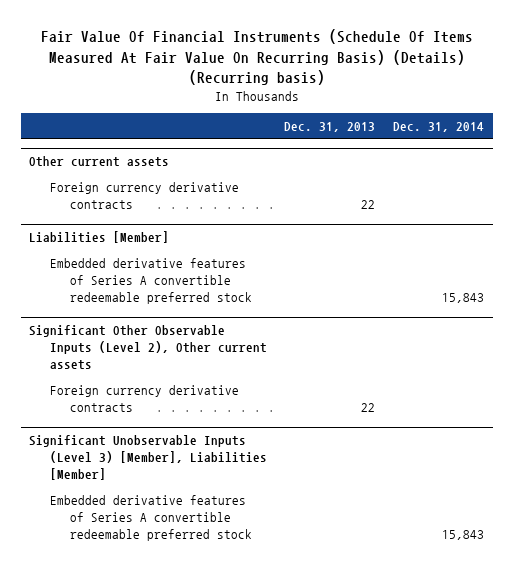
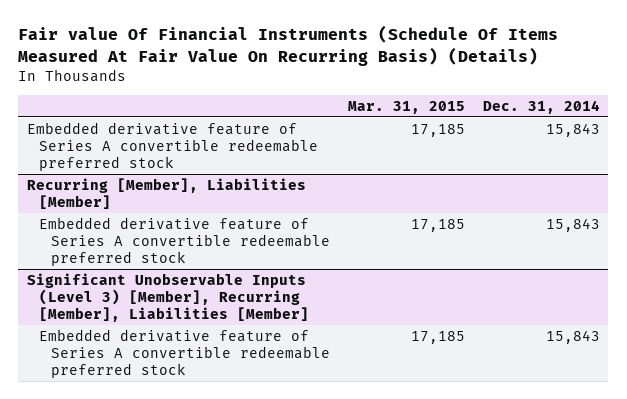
[40,29,473,86] Fair Value Of Financial Instruments (Schedule Of Items Measured At Fair Value On Recurring Basis) (Details) (Recurring basis) -> [18,25,559,67] Fair value Of Financial Instruments (Schedule Of Items Measured At Fair Value On Recurring Basis) (Details)
[284,122,376,133] Dec. 31, 2013 -> none
none -> [347,100,465,114] Mar. 31, 2015
[29,156,170,168] Other current assets -> none
[49,182,239,209] Foreign currency derivative contracts -> none
[29,325,267,370] Significant Other Observable Inputs (Level 2), Other current assets -> none
[49,385,239,412] Foreign currency derivative contracts -> none
none -> [27,121,319,171] Embedded derivative feature of Series A convertible redeemable preferred stock
[29,231,170,244] Liabilities [Member] -> [27,177,307,209] Recurring [Member], Liabilities [Member]
[49,258,252,304] Embedded derivative features of Series A convertible redeemable preferred stock -> [39,216,330,266] Embedded derivative feature of Series A convertible redeemable preferred stock
[29,435,267,480] Significant Unobservable Inputs (Level 3) [Member], Liabilities [Member] -> [27,272,310,322] Significant Unobservable Inputs (Level 3) [Member], Recurring [Member], Liabilities [Member]
[49,495,252,541] Embedded derivative features of Series A convertible redeemable preferred stock -> [39,328,330,378] Embedded derivative feature of Series A convertible redeemable preferred stock

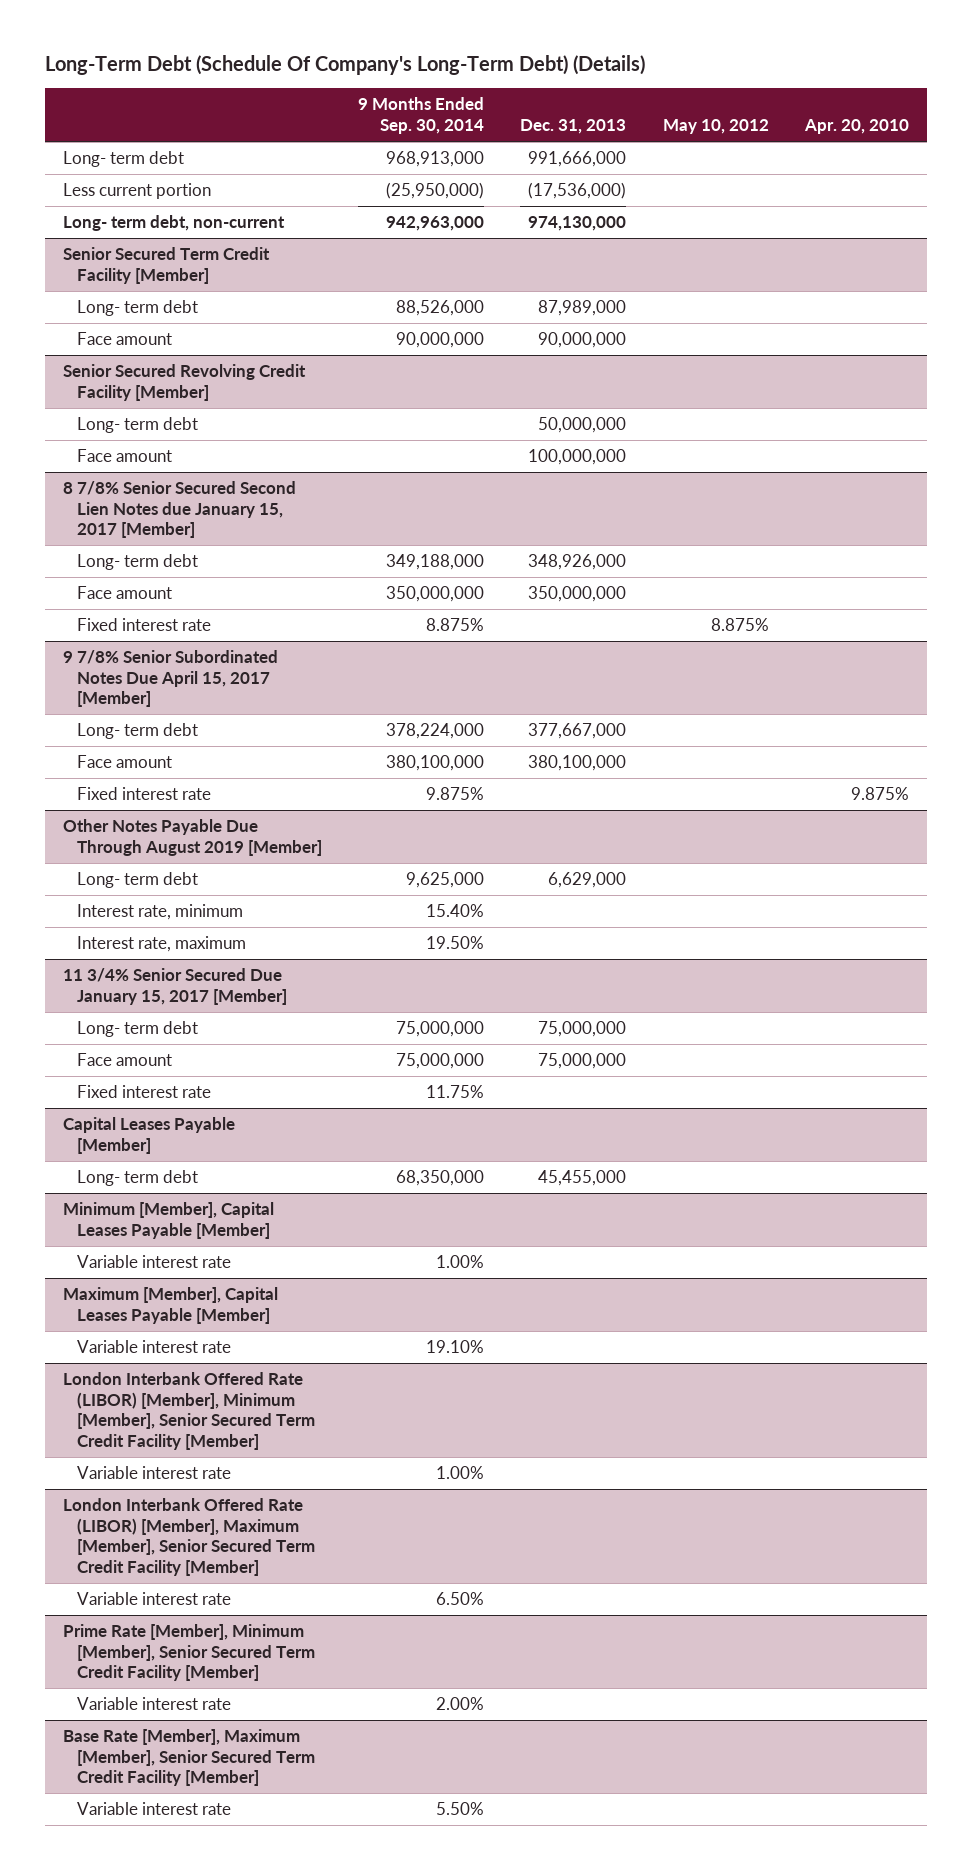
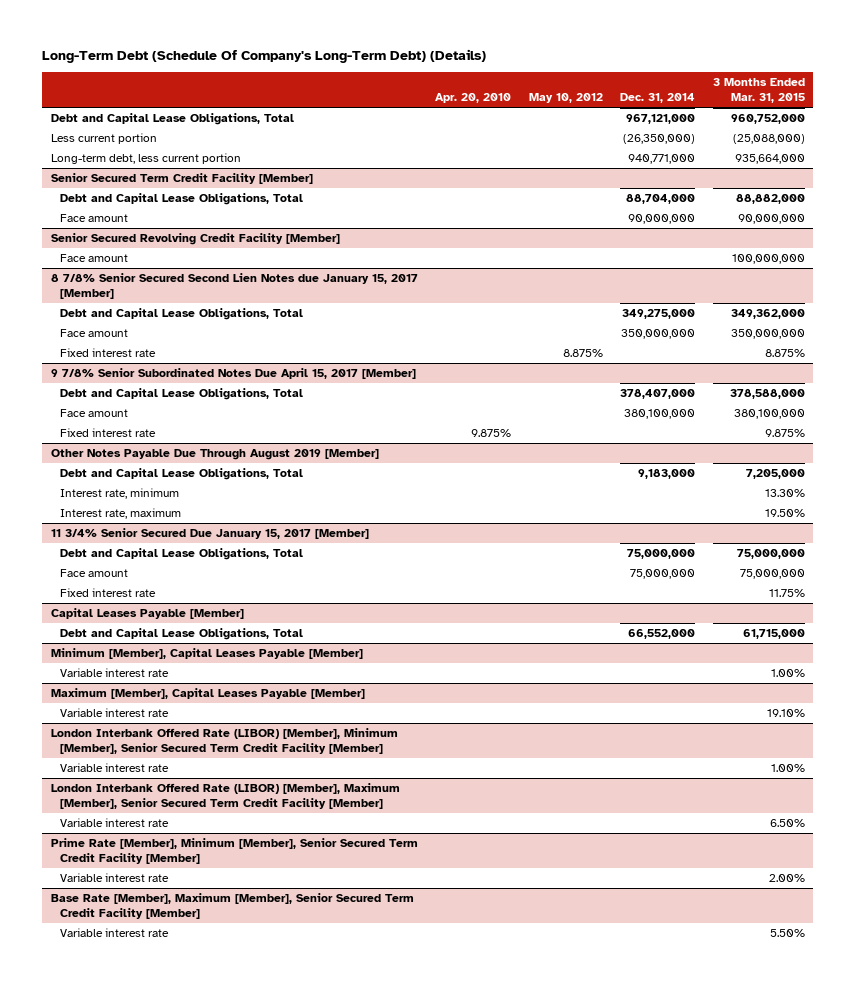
[358,97,485,134] 9 Months Ended Sep. 30, 2014 -> none
[520,118,627,134] Dec. 31, 2013 -> none
none -> [620,93,696,104] Dec. 31, 2014
none -> [712,78,805,104] 3 Months Ended Mar. 31, 2015
[63,151,185,168] Long- term debt -> [50,113,294,126] Debt and Capital Lease Obligations, Total
[63,215,286,232] Long- term debt, non-current -> [50,153,241,165] Long-term debt, less current portion
[76,300,198,317] Long- term debt -> [60,193,304,206] Debt and Capital Lease Obligations, Total
[76,417,198,434] Long- term debt -> none
[76,554,198,571] Long- term debt -> [60,308,304,321] Debt and Capital Lease Obligations, Total
[76,723,198,740] Long- term debt -> [60,388,304,401] Debt and Capital Lease Obligations, Total
[76,872,198,889] Long- term debt -> [60,468,304,481] Debt and Capital Lease Obligations, Total
[76,1021,198,1038] Long- term debt -> [60,548,304,561] Debt and Capital Lease Obligations, Total
[76,1170,198,1187] Long- term debt -> [60,628,304,641] Debt and Capital Lease Obligations, Total

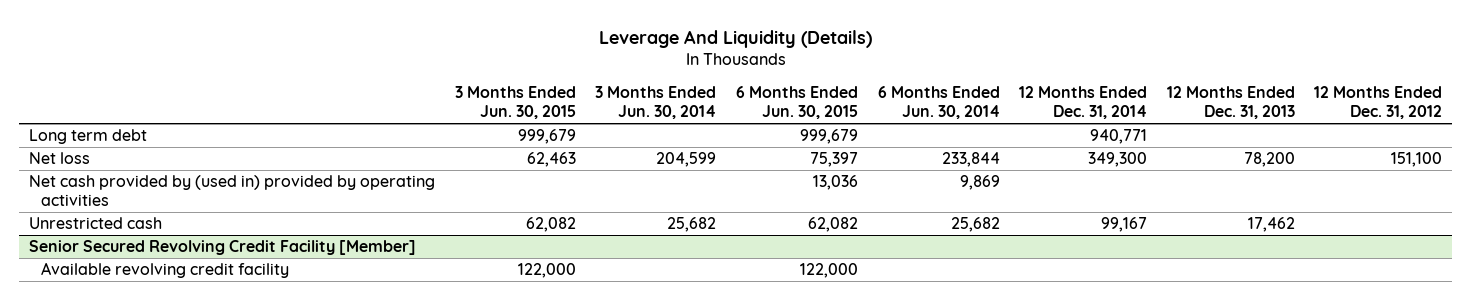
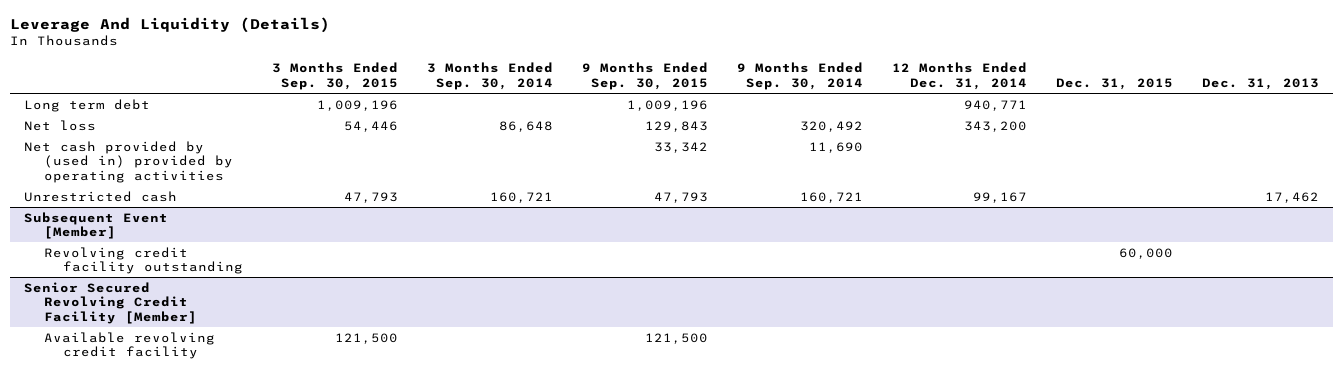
[454,86,576,120] 3 Months Ended Jun. 30, 2015 -> none
[595,86,717,120] 3 Months Ended Jun. 30, 2014 -> none
[735,86,858,120] 6 Months Ended Jun. 30, 2015 -> none
[877,86,1000,120] 6 Months Ended Jun. 30, 2014 -> none
[1166,86,1295,120] 12 Months Ended Dec. 31, 2013 -> none
[1314,86,1443,120] 12 Months Ended Dec. 31, 2012 -> none
none -> [272,62,399,90] 3 Months Ended Sep. 30, 2015
none -> [427,62,554,90] 3 Months Ended Sep. 30, 2014
none -> [582,62,709,90] 9 Months Ended Sep. 30, 2015
none -> [736,62,863,90] 9 Months Ended Sep. 30, 2014
none -> [1055,77,1173,90] Dec. 31, 2015
none -> [1201,77,1319,90] Dec. 31, 2013
[1088,152,1148,168] 349,300 -> [963,120,1027,132] 343,200
none -> [24,211,169,240] Subsequent Event [Member]
none -> [43,246,244,275] Revolving credit facility outstanding

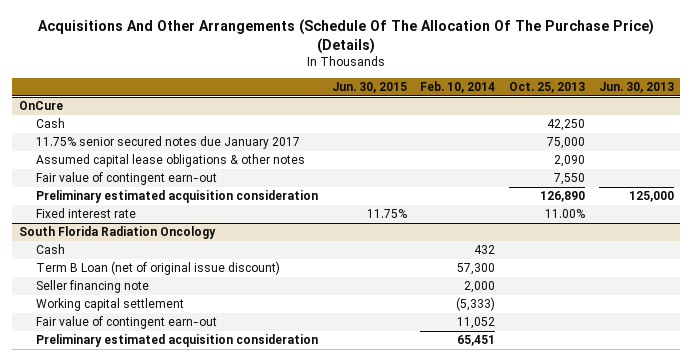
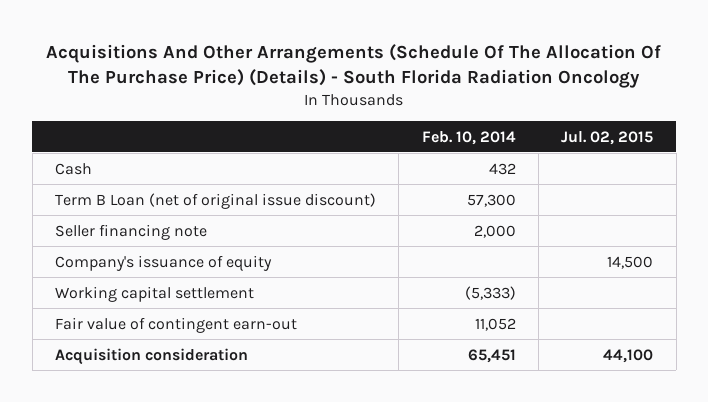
[38,19,655,54] Acquisitions And Other Arrangements (Schedule Of The Allocation Of The Purchase Price) (Details) -> [46,43,662,88] Acquisitions And Other Arrangements (Schedule Of The Allocation Of The Purchase Price) (Details) - South Florida Radiation Oncology
[331,82,407,94] Jun. 30, 2015 -> none
[509,82,586,94] Oct. 25, 2013 -> none
[598,82,674,94] Jun. 30, 2013 -> none
none -> [561,130,654,145] Jul. 02, 2015
[19,101,64,111] OnCure -> none
[36,118,66,129] Cash -> none
[36,136,301,150] 11.75% senior secured notes due January 2017 -> none
[36,154,306,168] Assumed capital lease obligations & other notes -> none
[36,172,218,186] Fair value of contingent earn-out -> none
[36,190,319,204] Preliminary estimated acquisition consideration -> none
[36,208,137,219] Fixed interest rate -> none
[19,226,217,240] South Florida Radiation Oncology -> none
none -> [55,254,273,271] Company's issuance of equity
[36,334,319,348] Preliminary estimated acquisition consideration -> [55,347,249,365] Acquisition consideration

